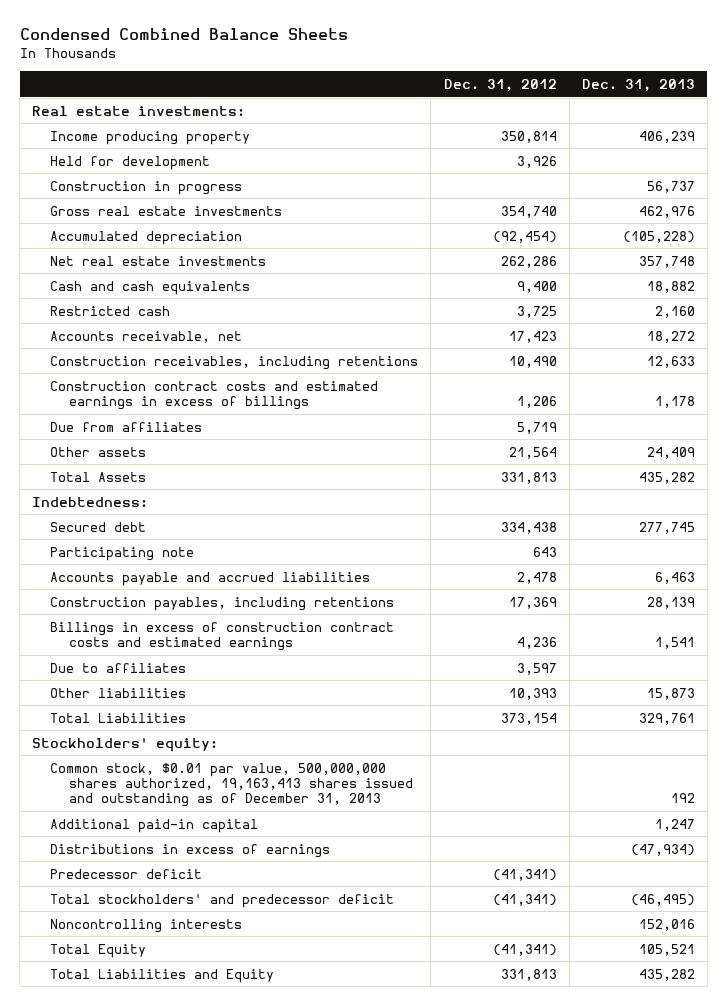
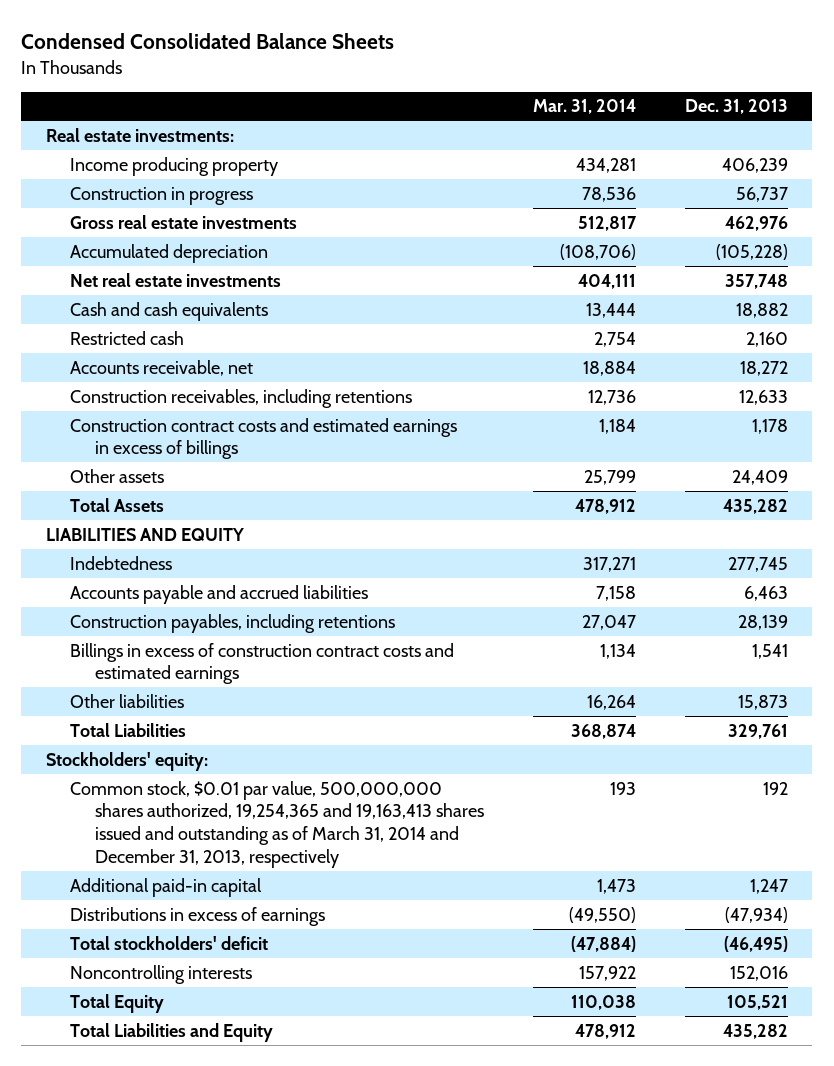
[19,28,348,41] Condensed Combined Balance Sheets -> [21,33,395,50] Condensed Consolidated Balance Sheets
[443,78,557,92] Dec. 31, 2012 -> none
none -> [532,99,636,115] Mar. 31, 2014
[50,155,211,170] Held for development -> none
[50,421,203,432] Due from affiliates -> none
[32,496,149,507] Indebtedness: -> none
[50,546,195,561] Participating note -> none
none -> [45,527,244,541] LIABILITIES AND EQUITY
[50,521,147,532] Secured debt -> [70,555,173,570] Indebtedness
[50,662,187,673] Due to affiliates -> none
[50,762,413,808] Common stock, $0.01 par value, 500,000,000 shares authorized, 19,163,413 shares issued and outstanding as of December 31, 2013 -> [70,780,485,868] Common stock, $0.01 par value, 500,000,000 shares authorized, 19,254,365 and 19,163,413 shares issued and outstanding as of March 31, 2014 and December 31, 2013, respectively
[50,868,203,879] Predecessor deficit -> none
[50,893,395,908] Total stockholders' and predecessor deficit -> [70,935,269,950] Total stockholders' deficit

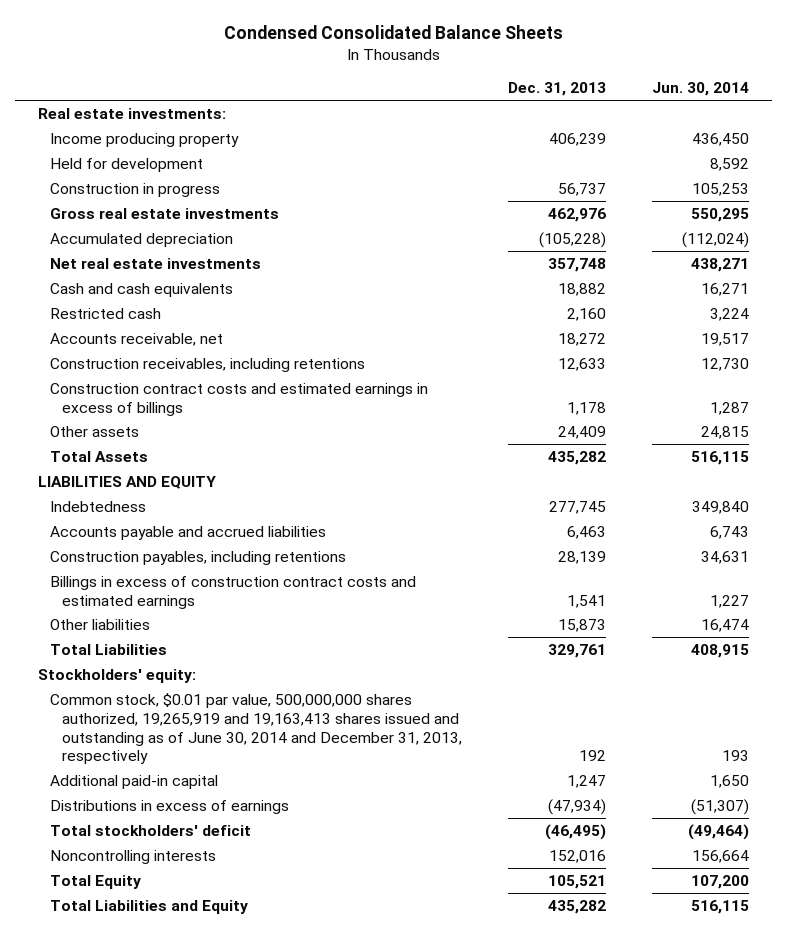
[532,99,636,115] Mar. 31, 2014 -> none
none -> [652,82,750,97] Jun. 30, 2014
none -> [50,157,204,172] Held for development
[70,780,485,868] Common stock, $0.01 par value, 500,000,000 shares authorized, 19,254,365 and 19,163,413 shares issued and outstanding as of March 31, 2014 and December 31, 2013, respectively -> [50,692,462,765] Common stock, $0.01 par value, 500,000,000 shares authorized, 19,265,919 and 19,163,413 shares issued and outstanding as of June 30, 2014 and December 31, 2013, respectively

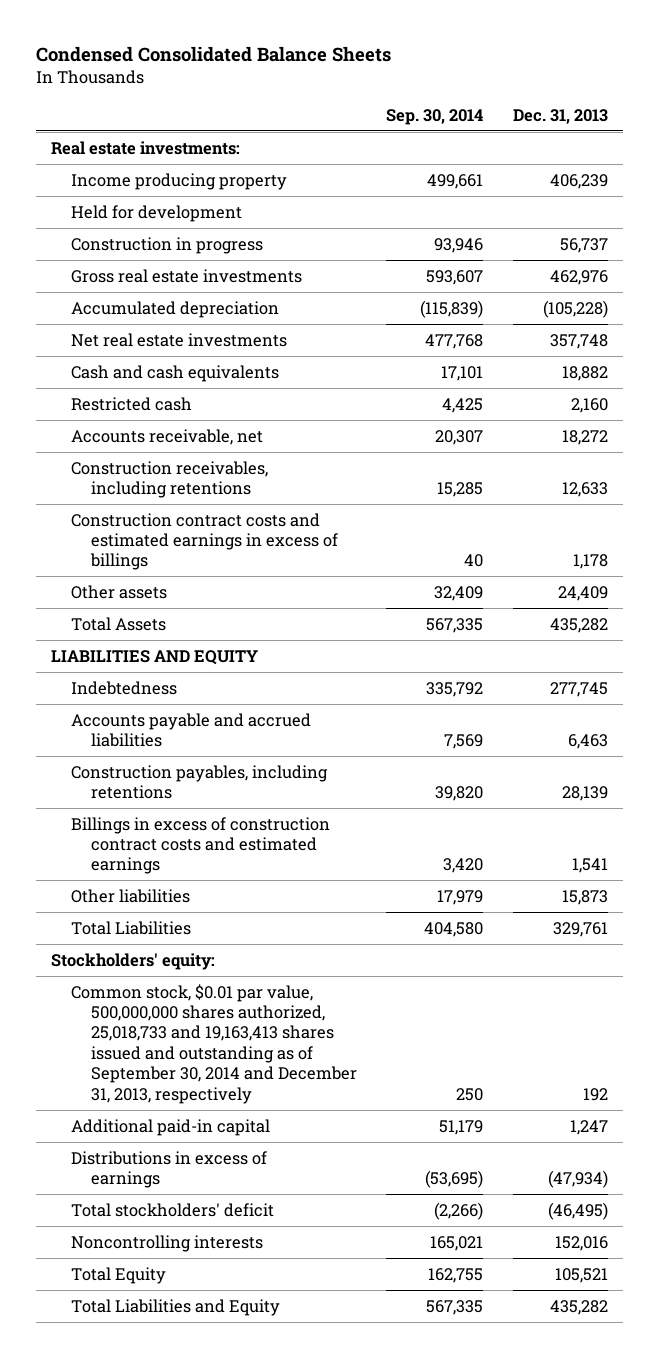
[652,82,750,97] Jun. 30, 2014 -> none
none -> [386,108,484,125] Sep. 30, 2014
[50,692,462,765] Common stock, $0.01 par value, 500,000,000 shares authorized, 19,265,919 and 19,163,413 shares issued and outstanding as of June 30, 2014 and December 31, 2013, respectively -> [70,983,357,1104] Common stock, $0.01 par value, 500,000,000 shares authorized, 25,018,733 and 19,163,413 shares issued and outstanding as of September 30, 2014 and December 31, 2013, respectively

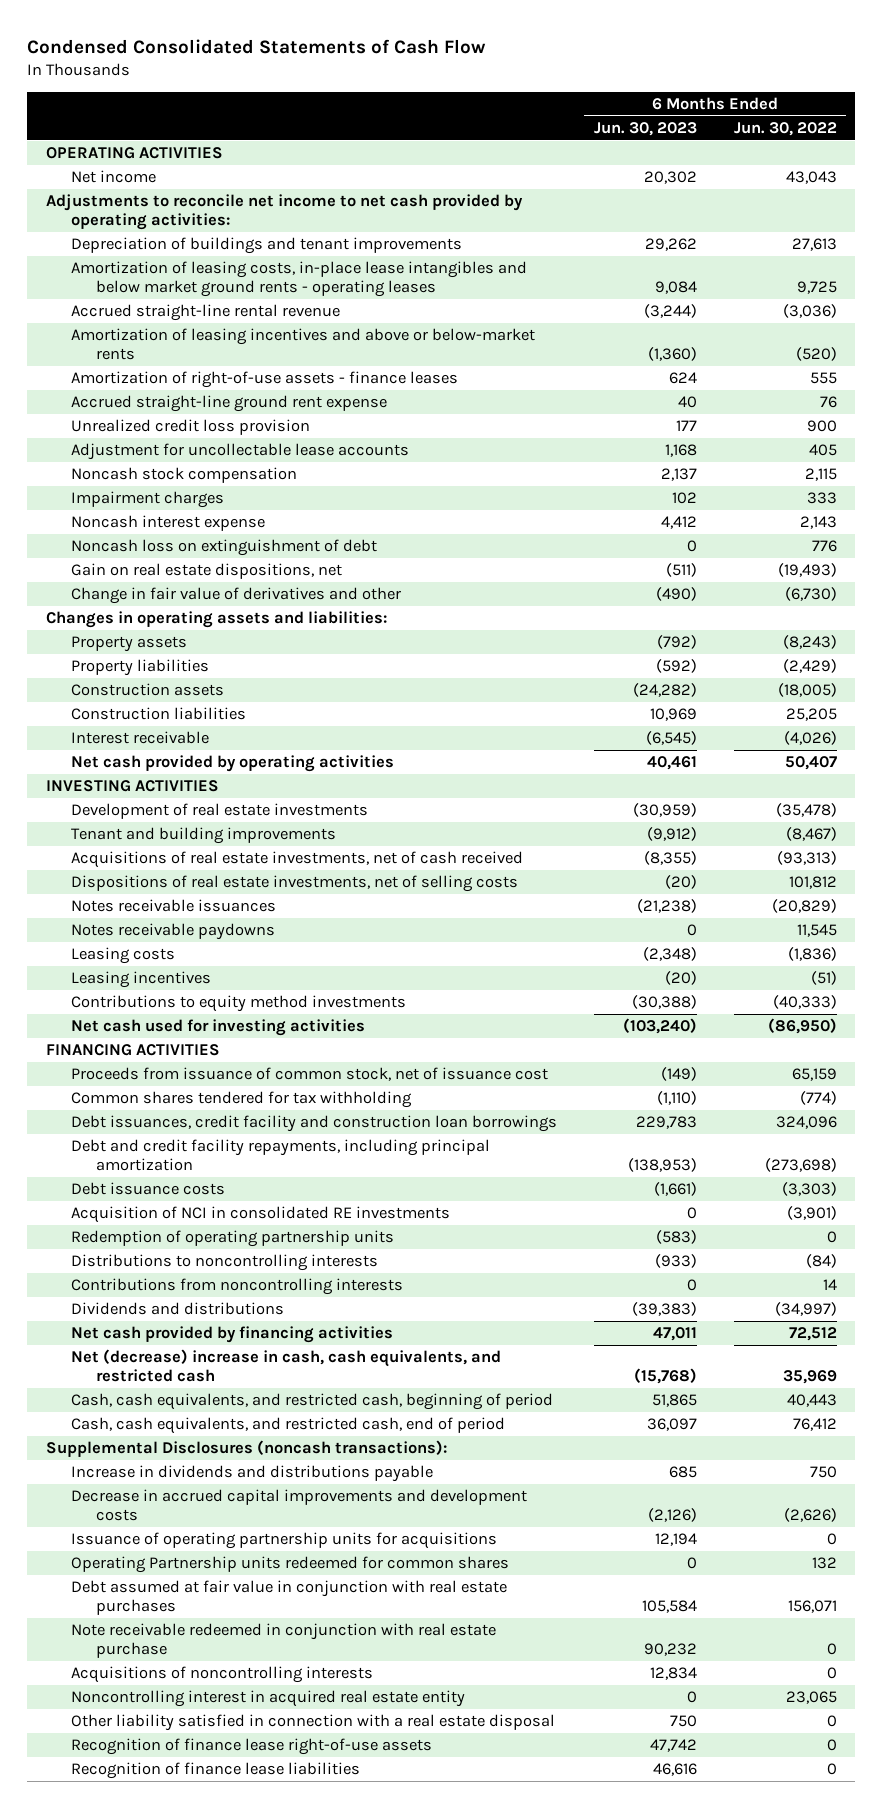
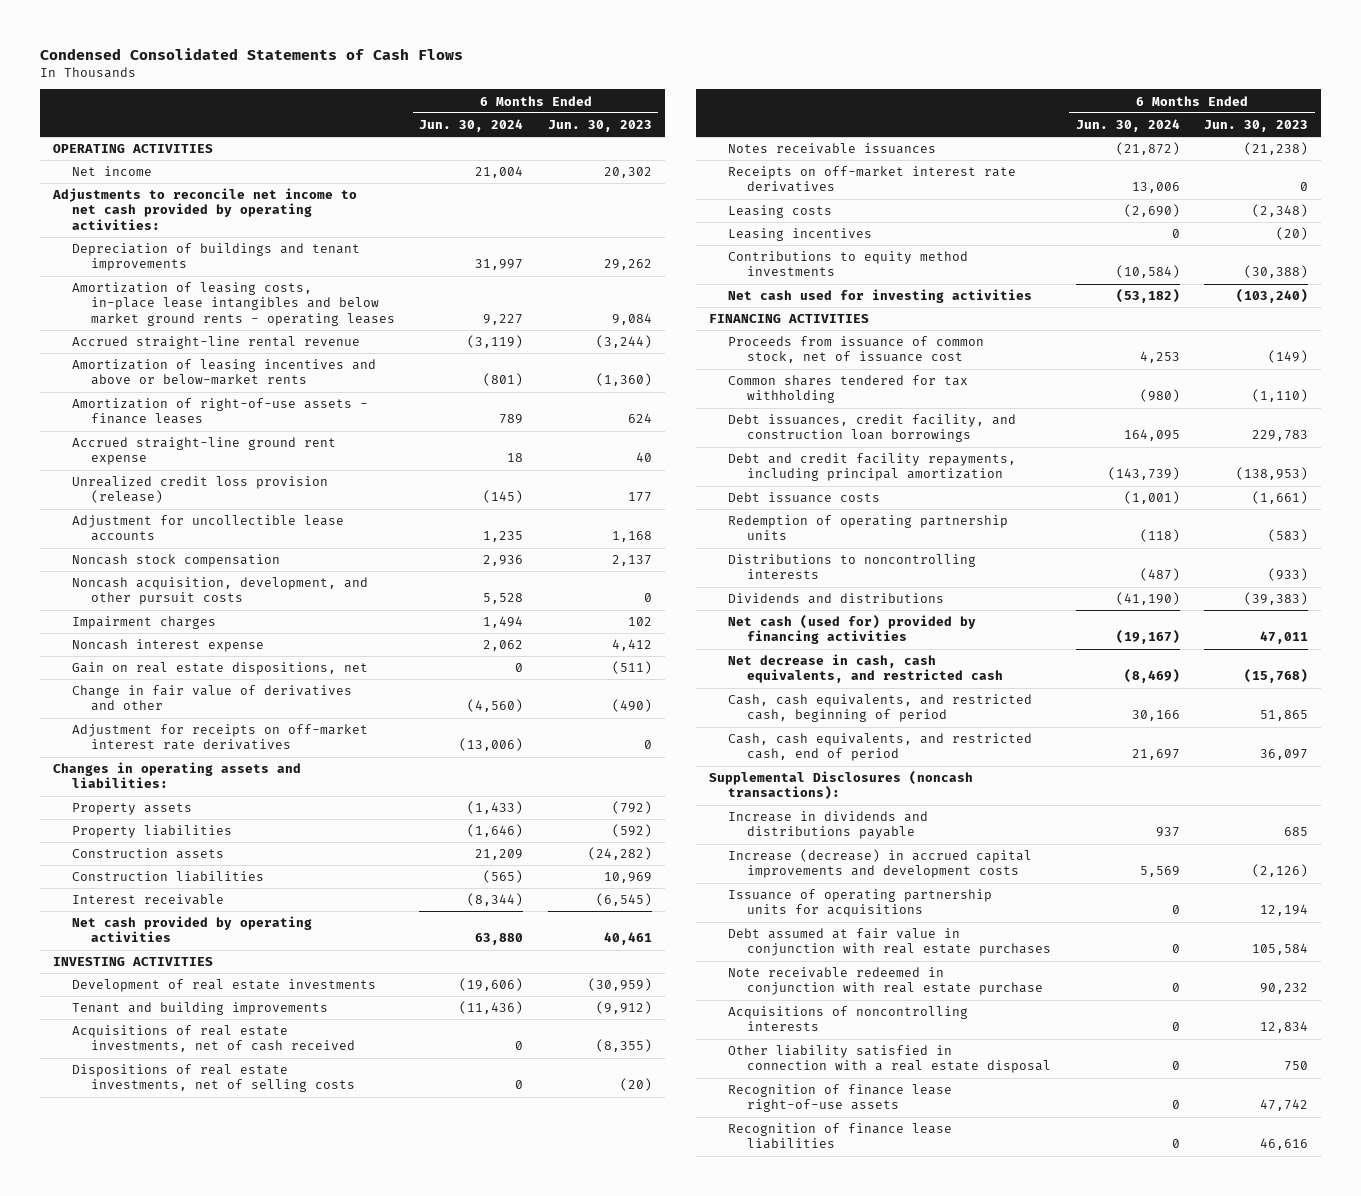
[26,38,486,54] Condensed Consolidated Statements of Cash Flow -> [40,47,464,60] Condensed Consolidated Statements of Cash Flows
[733,122,837,137] Jun. 30, 2022 -> none
none -> [419,118,524,132] Jun. 30, 2024
[70,419,310,436] Unrealized credit loss provision -> [71,476,328,504] Unrealized credit loss provision (release)
[70,443,409,461] Adjustment for uncollectable lease accounts -> [71,515,344,542] Adjustment for uncollectible lease accounts
none -> [71,577,368,606] Noncash acquisition, development, and other pursuit costs
[70,539,377,557] Noncash loss on extinguishment of debt -> none
none -> [71,724,368,751] Adjustment for receipts on off-market interest rate derivatives
[70,923,275,941] Notes receivable paydowns -> none
none -> [727,166,1016,193] Receipts on off-market interest rate derivatives
[70,1115,557,1133] Debt issuances, credit facility and construction loan borrowings -> [727,414,1016,443] Debt issuances, credit facility, and construction loan borrowings
[70,1206,450,1224] Acquisition of NCI in consolidated RE investments -> none
[70,1278,403,1296] Contributions from noncontrolling interests -> none
[70,1326,393,1344] Net cash provided by financing activities -> [727,615,976,645] Net cash (used for) provided by financing activities
[70,1349,501,1383] Net (decrease) increase in cash, cash equivalents, and restricted cash -> [727,654,1003,684] Net decrease in cash, cash equivalents, and restricted cash
[70,1489,527,1522] Decrease in accrued capital improvements and development costs -> [727,849,1032,879] Increase (decrease) in accrued capital improvements and development costs
[70,1556,509,1574] Operating Partnership units redeemed for common shares -> none
[70,1690,465,1708] Noncontrolling interest in acquired real estate entity -> none

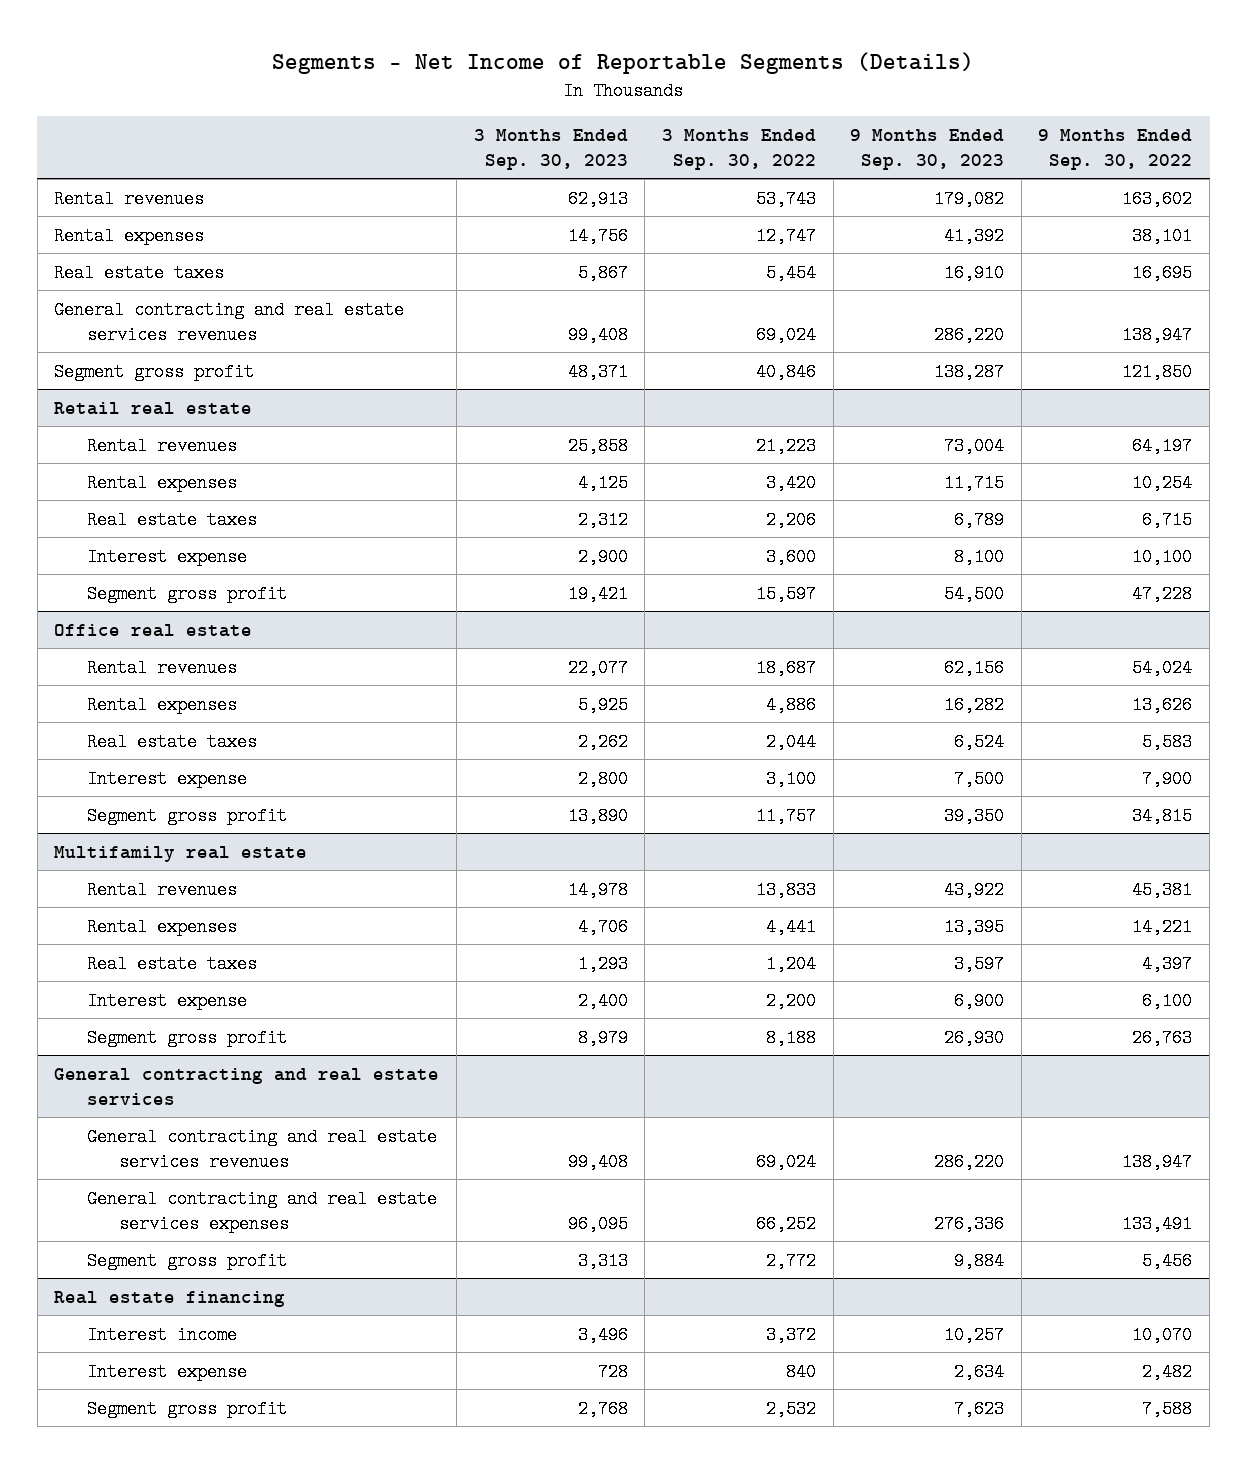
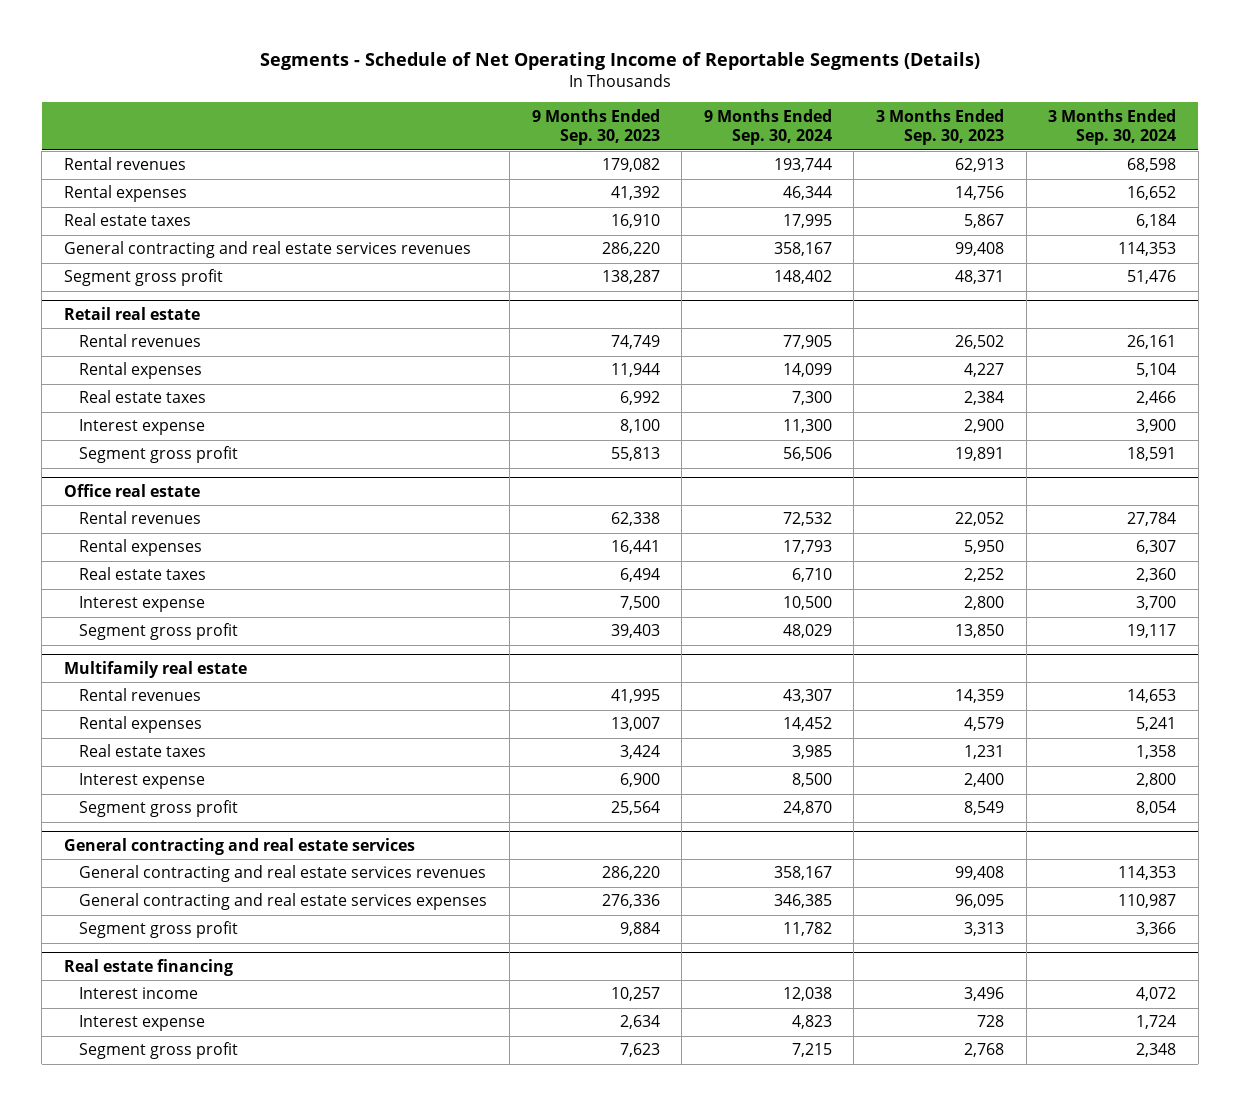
[272,51,975,74] Segments - Net Income of Reportable Segments (Details) -> [260,52,981,71] Segments - Schedule of Net Operating Income of Reportable Segments (Details)
[661,128,816,171] 3 Months Ended Sep. 30, 2022 -> none
[1038,128,1193,171] 9 Months Ended Sep. 30, 2022 -> none
none -> [703,108,832,146] 9 Months Ended Sep. 30, 2024
none -> [1048,108,1177,146] 3 Months Ended Sep. 30, 2024
[567,436,628,455] 25,858 -> [955,335,1005,350] 26,502
[944,436,1005,455] 73,004 -> [610,335,660,350] 74,749
[577,473,628,492] 4,125 -> [964,363,1005,378] 4,227
[944,473,1005,492] 11,715 -> [610,363,660,378] 11,944
[577,510,628,529] 2,312 -> [964,391,1005,406] 2,384
[954,510,1005,529] 6,789 -> [619,391,660,406] 6,992
[567,584,628,603] 19,421 -> [955,447,1005,462] 19,891
[944,584,1005,603] 54,500 -> [610,447,660,462] 55,813
[567,658,628,677] 22,077 -> [955,512,1005,527] 22,052
[944,658,1005,677] 62,156 -> [610,512,660,527] 62,338
[577,695,628,714] 5,925 -> [964,540,1005,555] 5,950
[944,695,1005,714] 16,282 -> [610,540,660,555] 16,441
[577,732,628,751] 2,262 -> [964,568,1005,583] 2,252
[954,732,1005,751] 6,524 -> [619,568,660,583] 6,494
[567,806,628,825] 13,890 -> [955,624,1005,639] 13,850
[944,806,1005,825] 39,350 -> [610,624,660,639] 39,403
[567,880,628,899] 14,978 -> [955,689,1005,704] 14,359
[944,880,1005,899] 43,922 -> [610,689,660,704] 41,995
[577,917,628,936] 4,706 -> [964,717,1005,732] 4,579
[944,917,1005,936] 13,395 -> [610,717,660,732] 13,007
[577,954,628,973] 1,293 -> [964,745,1005,760] 1,231
[954,954,1005,973] 3,597 -> [619,745,660,760] 3,424
[577,1028,628,1047] 8,979 -> [964,801,1005,816] 8,549
[944,1028,1005,1047] 26,930 -> [610,801,660,816] 25,564

